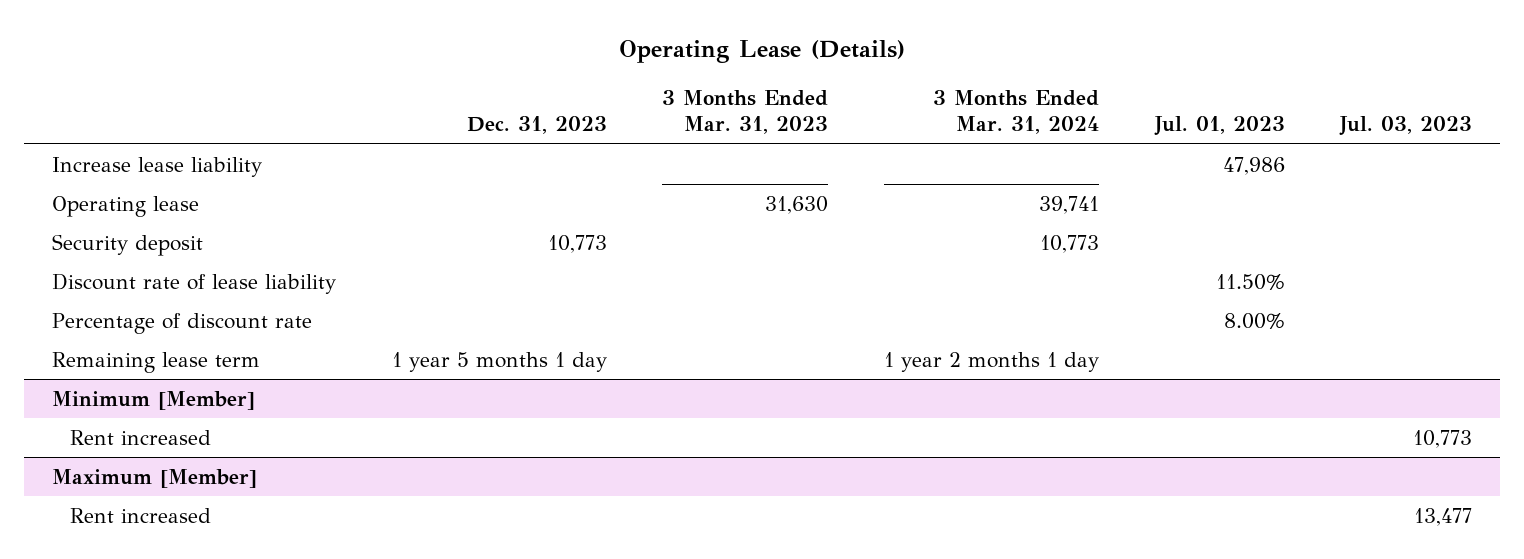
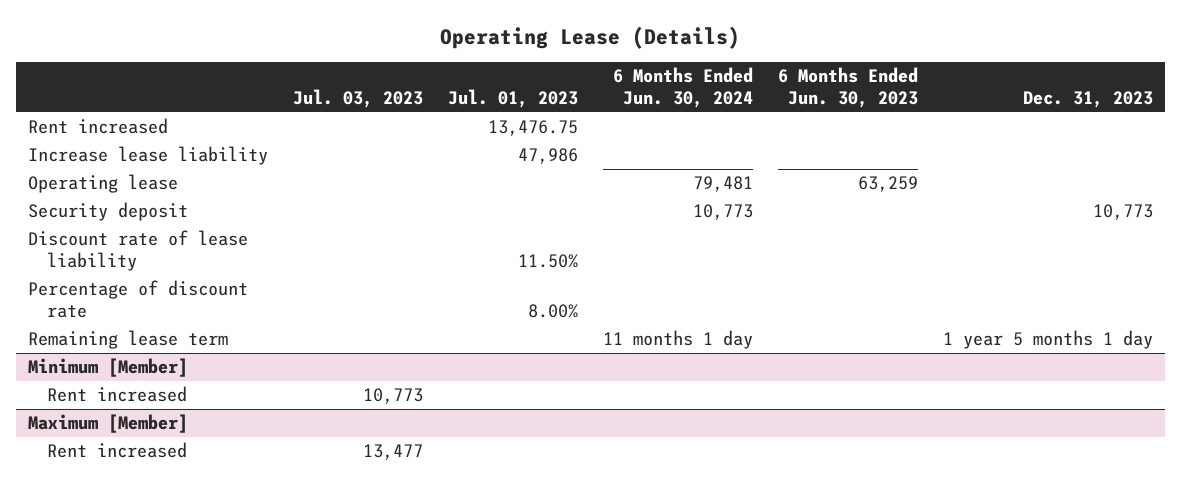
[662,89,829,135] 3 Months Ended Mar. 31, 2023 -> none
[932,89,1099,135] 3 Months Ended Mar. 31, 2024 -> none
none -> [612,67,753,109] 6 Months Ended Jun. 30, 2024
none -> [777,67,918,109] 6 Months Ended Jun. 30, 2023
none -> [28,118,169,135] Rent increased

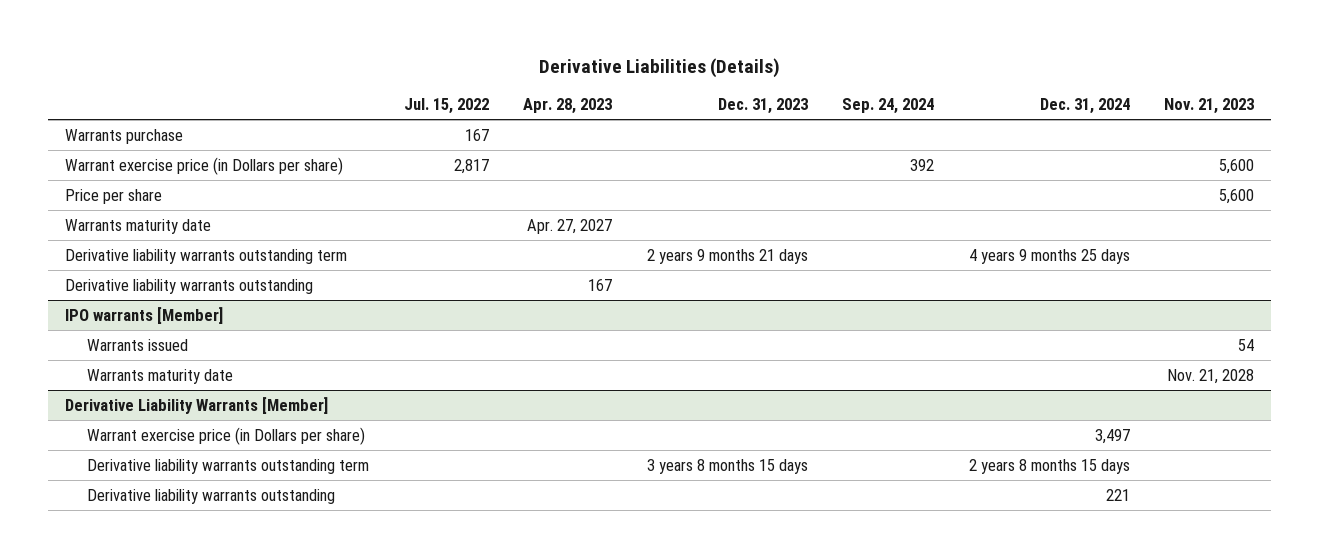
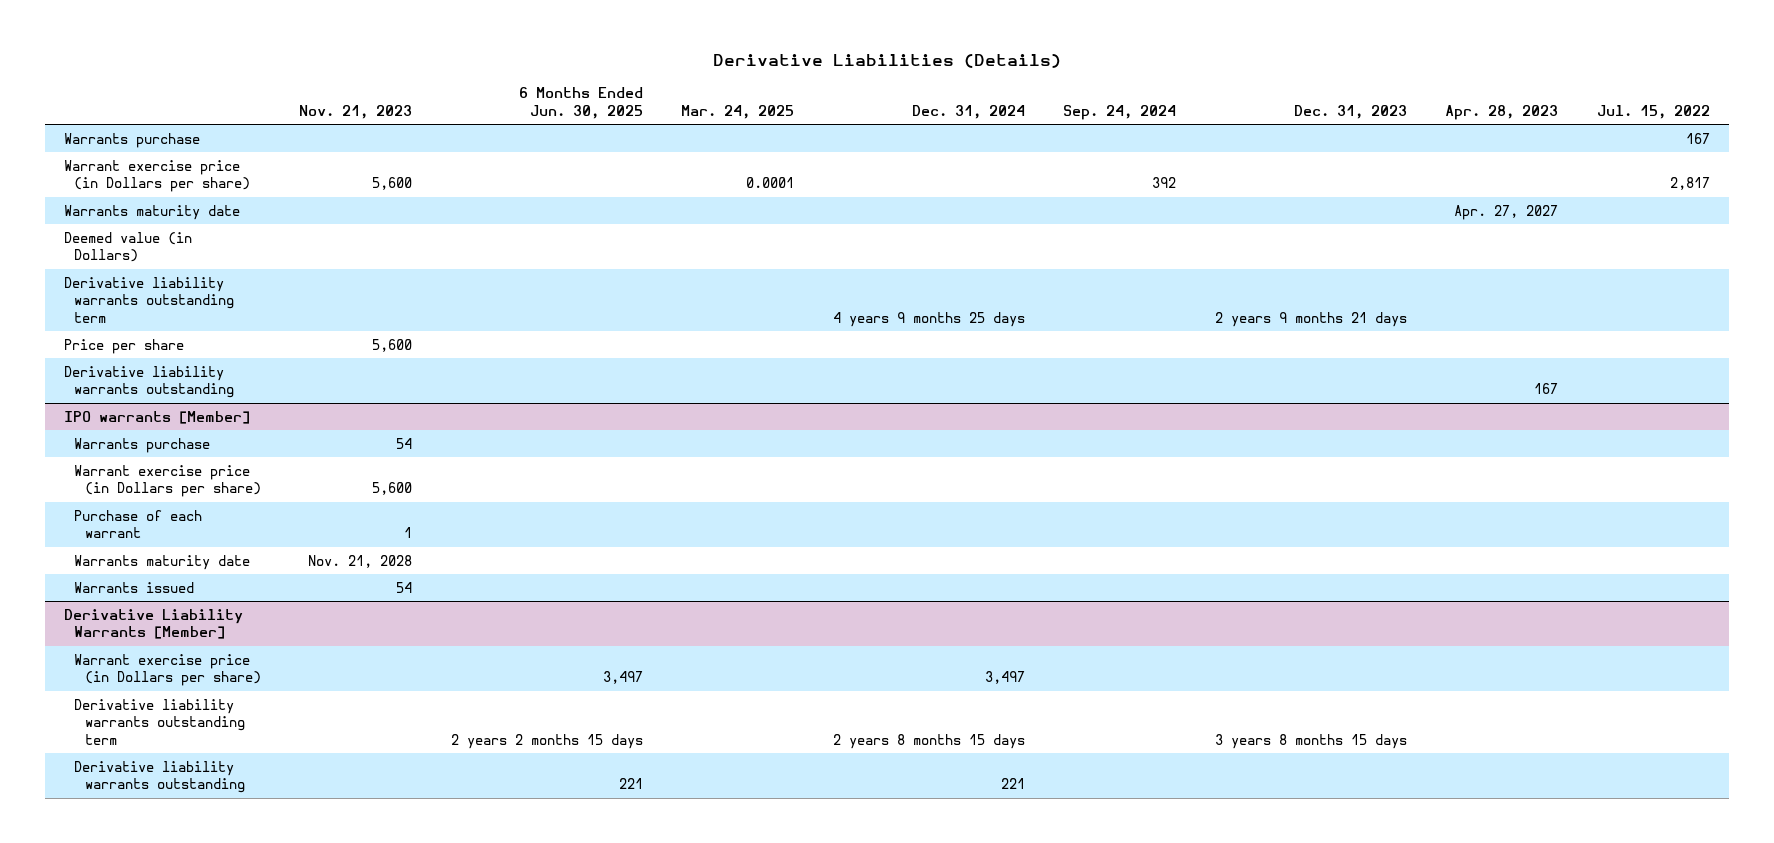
none -> [518,87,643,119] 6 Months Ended Jun. 30, 2025
none -> [681,104,795,119] Mar. 24, 2025
none -> [63,231,192,263] Deemed value (in Dollars)
[64,188,162,204] Price per share -> [63,338,184,354] Price per share
none -> [74,437,211,453] Warrants purchase
none -> [74,464,261,498] Warrant exercise price (in Dollars per share)
none -> [74,509,203,539] Purchase of each warrant
[87,338,189,351] Warrants issued -> [74,581,195,593] Warrants issued

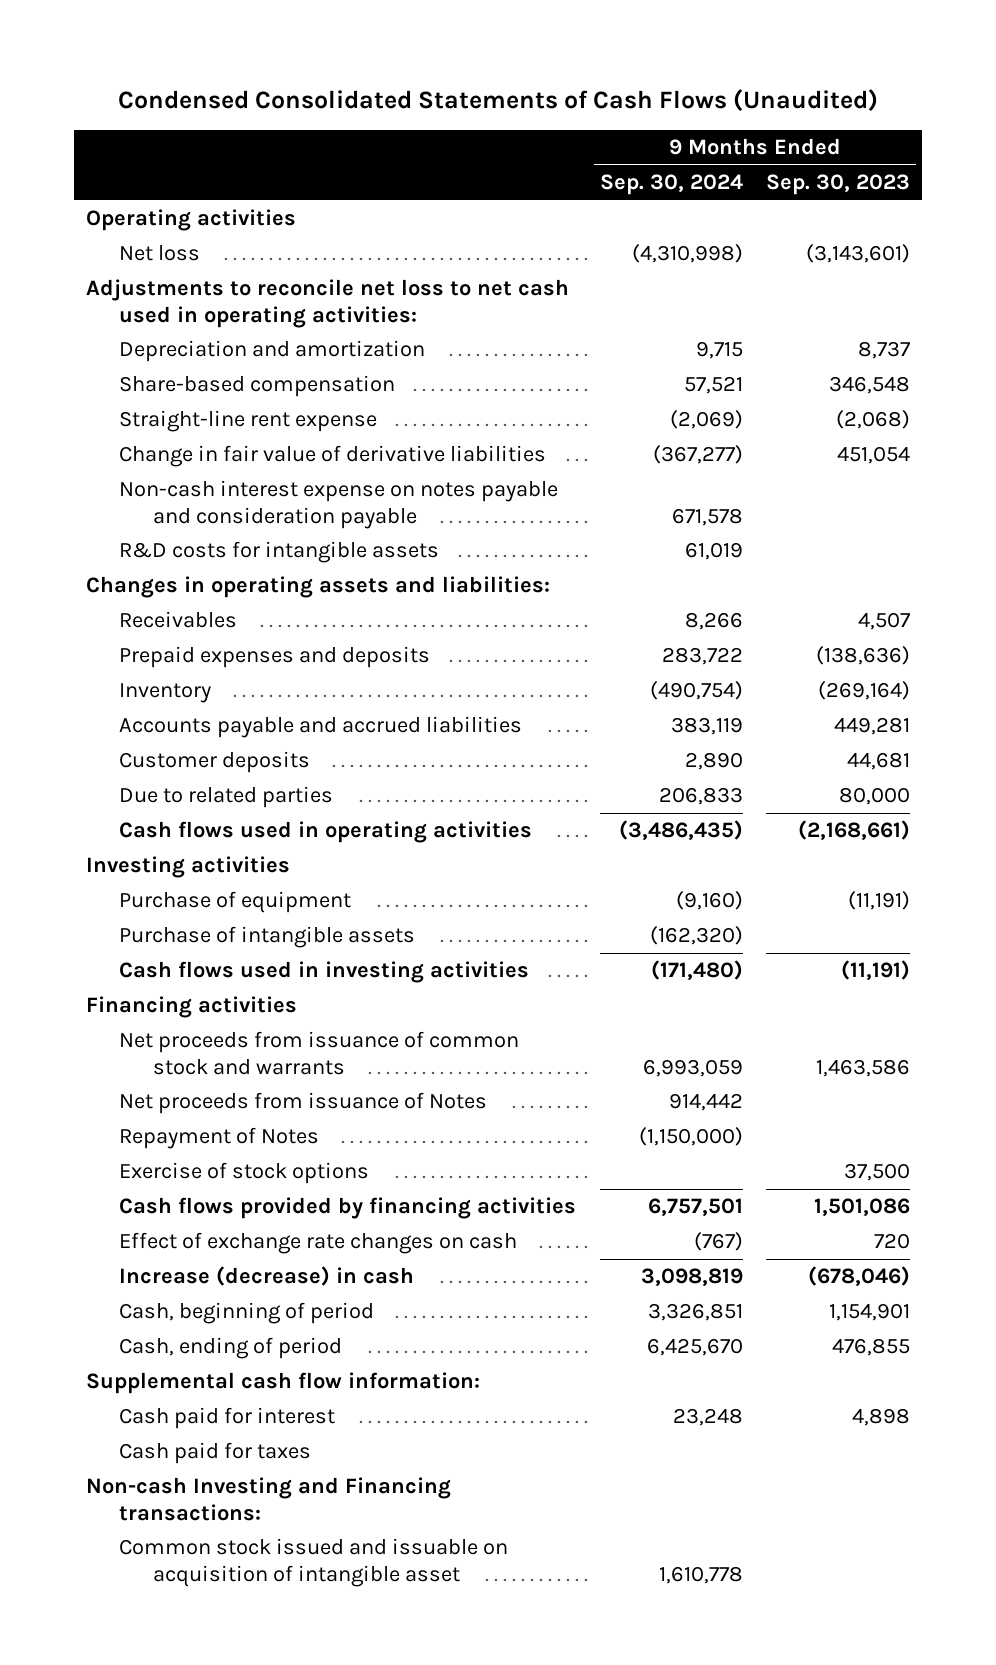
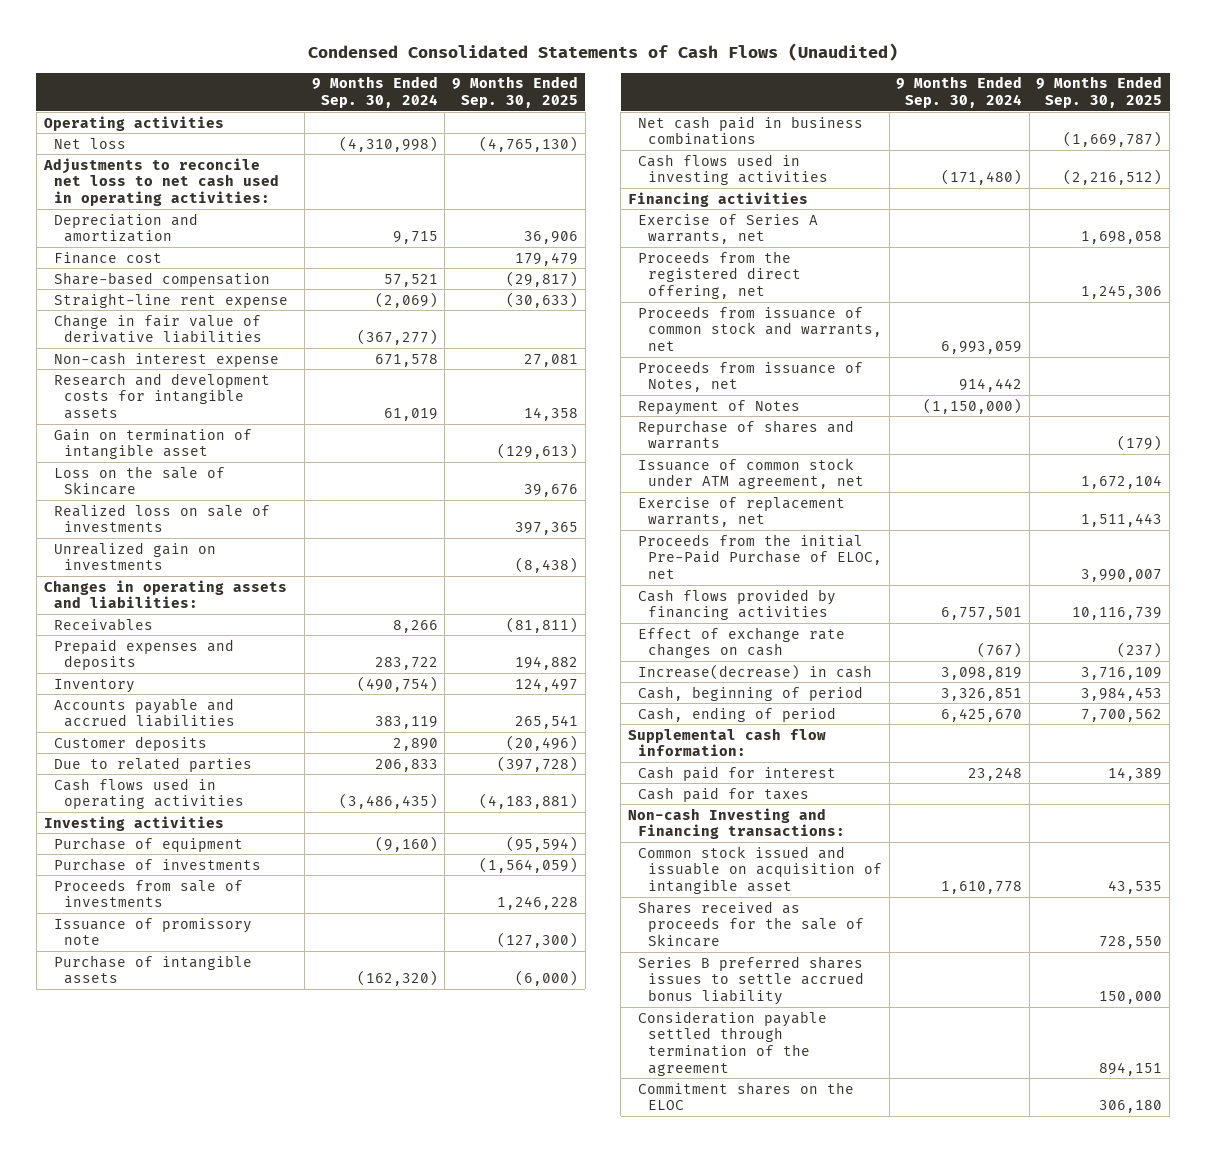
[766,174,911,196] Sep. 30, 2023 -> none
none -> [452,76,579,108] 9 Months Ended Sep. 30, 2025
none -> [53,251,162,264] Finance cost
[119,480,559,529] Non-cash interest expense on notes payable and consideration payable -> [53,351,279,367] Non-cash interest expense
[119,541,440,564] R&D costs for intangible assets -> [53,372,270,419] Research and development costs for intangible assets
none -> [53,428,252,460] Gain on termination of intangible asset
none -> [53,465,225,496] Loss on the sale of Skincare
none -> [53,503,270,533] Realized loss on sale of investments
none -> [53,541,216,571] Unrealized gain on investments
none -> [53,857,261,871] Purchase of investments
none -> [53,878,243,908] Proceeds from sale of investments
none -> [53,917,252,946] Issuance of promissory note
none -> [637,115,863,146] Net cash paid in business combinations
none -> [637,213,818,245] Exercise of Series A warrants, net
none -> [637,250,801,299] Proceeds from the registered direct offering, net
[119,1031,520,1075] Net proceeds from issuance of common stock and warrants -> [637,305,882,351] Proceeds from issuance of common stock and warrants, net
[119,1092,488,1115] Net proceeds from issuance of Notes -> [637,360,863,393] Proceeds from issuance of Notes, net
[119,1162,370,1185] Exercise of stock options -> none
none -> [637,419,854,450] Repurchase of shares and warrants
none -> [637,457,864,490] Issuance of common stock under ATM agreement, net
none -> [637,496,845,528] Exercise of replacement warrants, net
none -> [637,533,882,579] Proceeds from the initial Pre-Paid Purchase of ELOC, net
[119,1266,415,1287] Increase (decrease) in cash -> [637,663,872,680] Increase(decrease) in cash
none -> [637,900,864,947] Shares received as proceeds for the sale of Skincare
none -> [637,955,864,1005] Series B preferred shares issues to settle accrued bonus liability
none -> [637,1010,827,1076] Consideration payable settled through termination of the agreement
none -> [637,1081,854,1111] Commitment shares on the ELOC

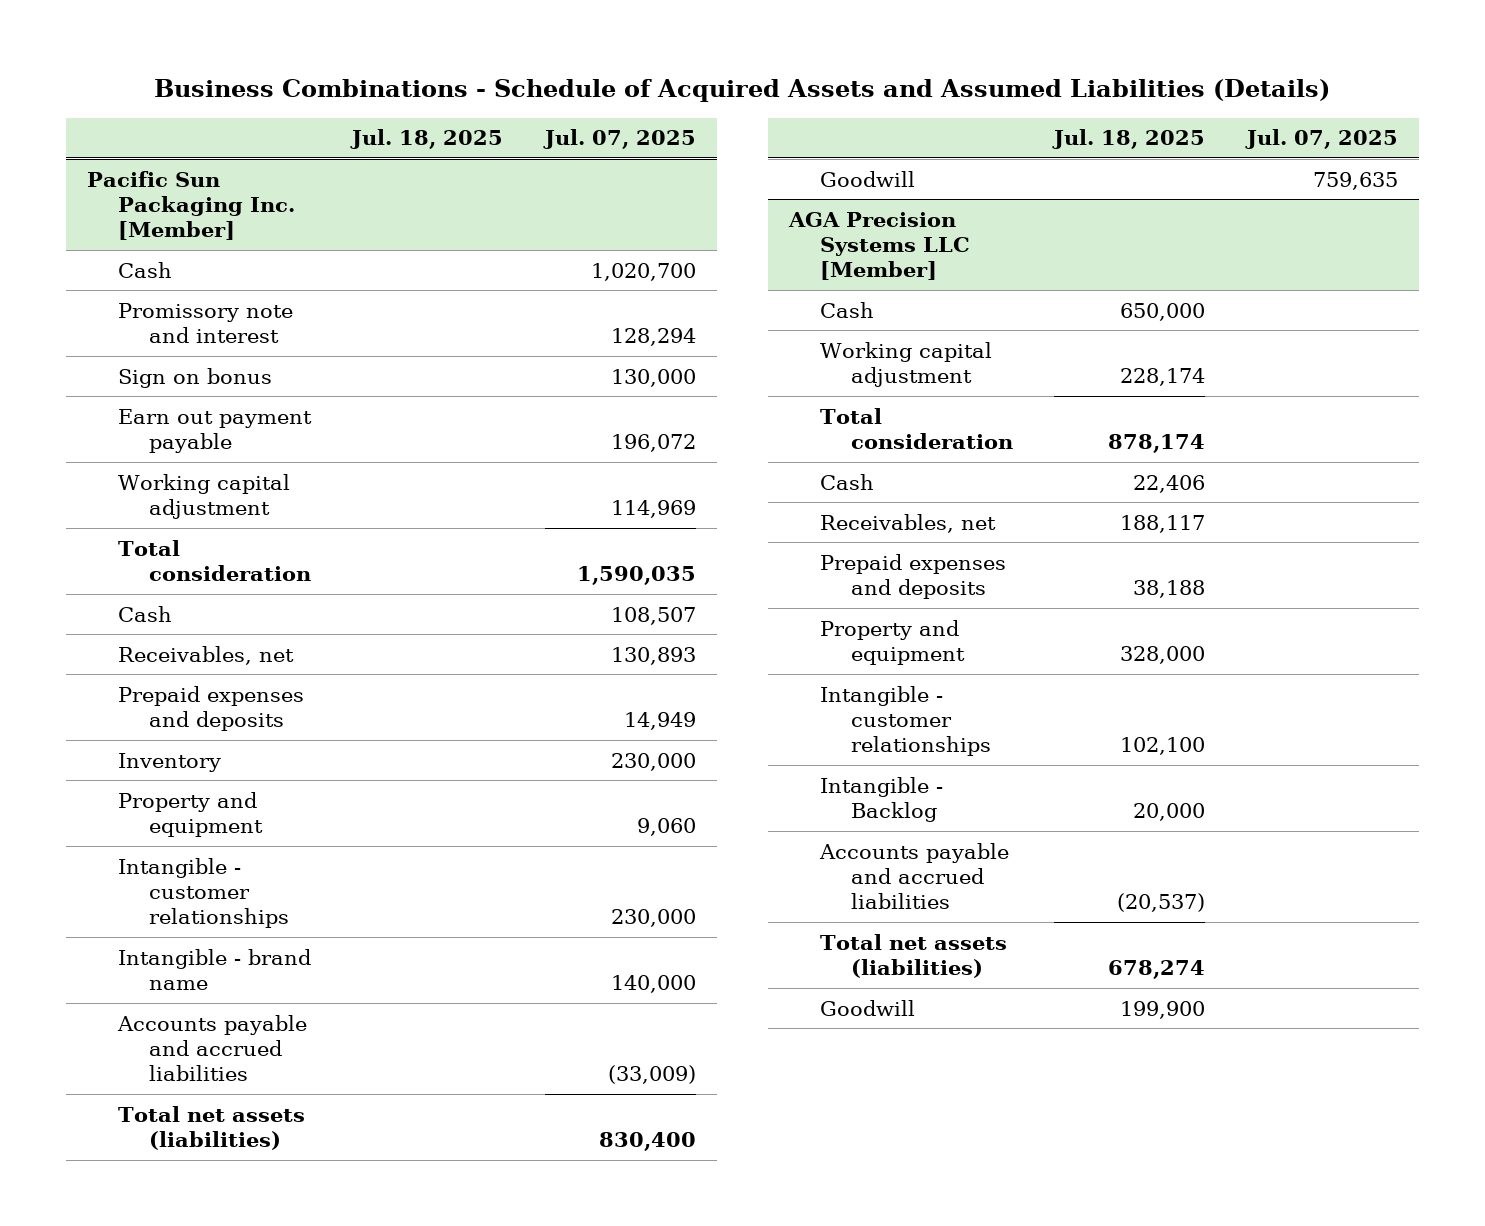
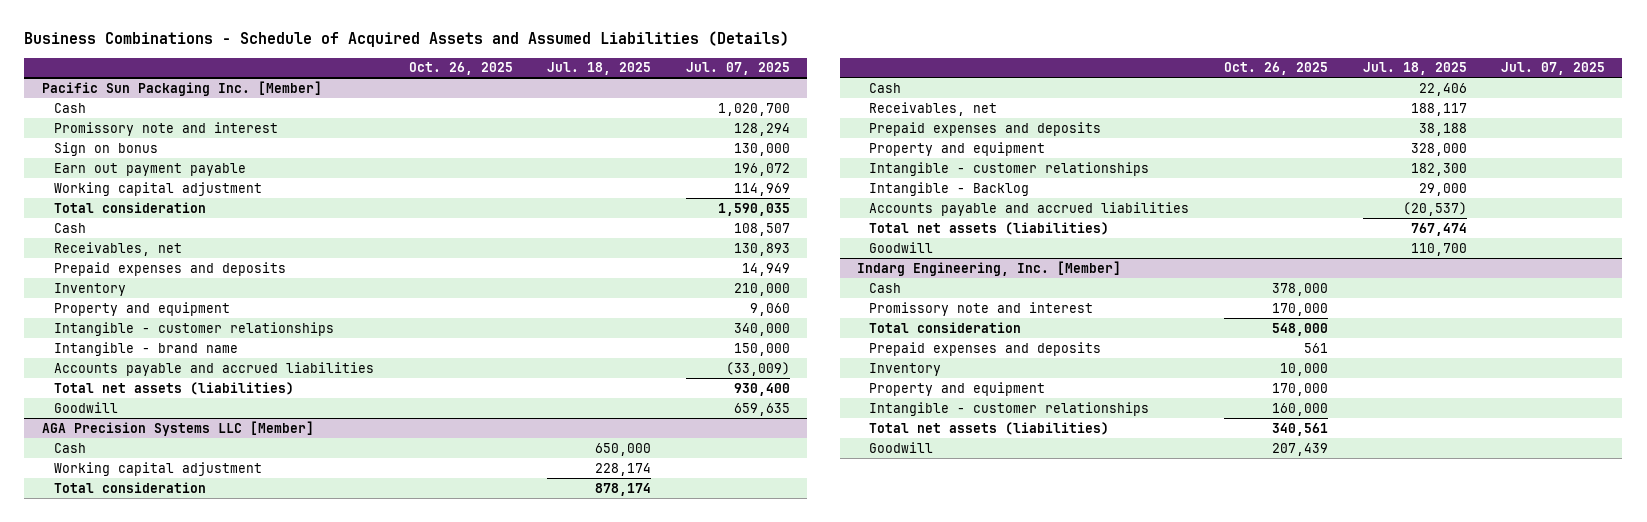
none -> [408,62,513,76] Oct. 26, 2025
[611,752,697,771] 230,000 -> [733,282,790,296] 210,000
[611,909,697,928] 230,000 -> [733,322,790,336] 340,000
[611,974,697,993] 140,000 -> [733,342,790,356] 150,000
[599,1131,697,1151] 830,400 -> [733,382,790,396] 930,400
[1313,171,1399,190] 759,635 -> [733,402,790,416] 659,635
[1120,737,1206,756] 102,100 -> [1410,162,1467,176] 182,300
[1133,802,1206,821] 20,000 -> [1418,182,1467,196] 29,000
[1108,959,1206,979] 678,274 -> [1410,222,1467,236] 767,474
[1120,1000,1206,1019] 199,900 -> [1410,242,1467,256] 110,700
none -> [856,260,1121,276] Indarg Engineering, Inc. [Member]
none -> [869,282,902,293] Cash
none -> [869,301,1094,316] Promissory note and interest
none -> [869,321,1022,333] Total consideration
none -> [869,341,1102,356] Prepaid expenses and deposits
none -> [869,362,942,376] Inventory
none -> [869,381,1046,396] Property and equipment
none -> [869,401,1150,416] Intangible - customer relationships
none -> [869,421,1110,435] Total net assets (liabilities)
none -> [869,441,934,453] Goodwill

